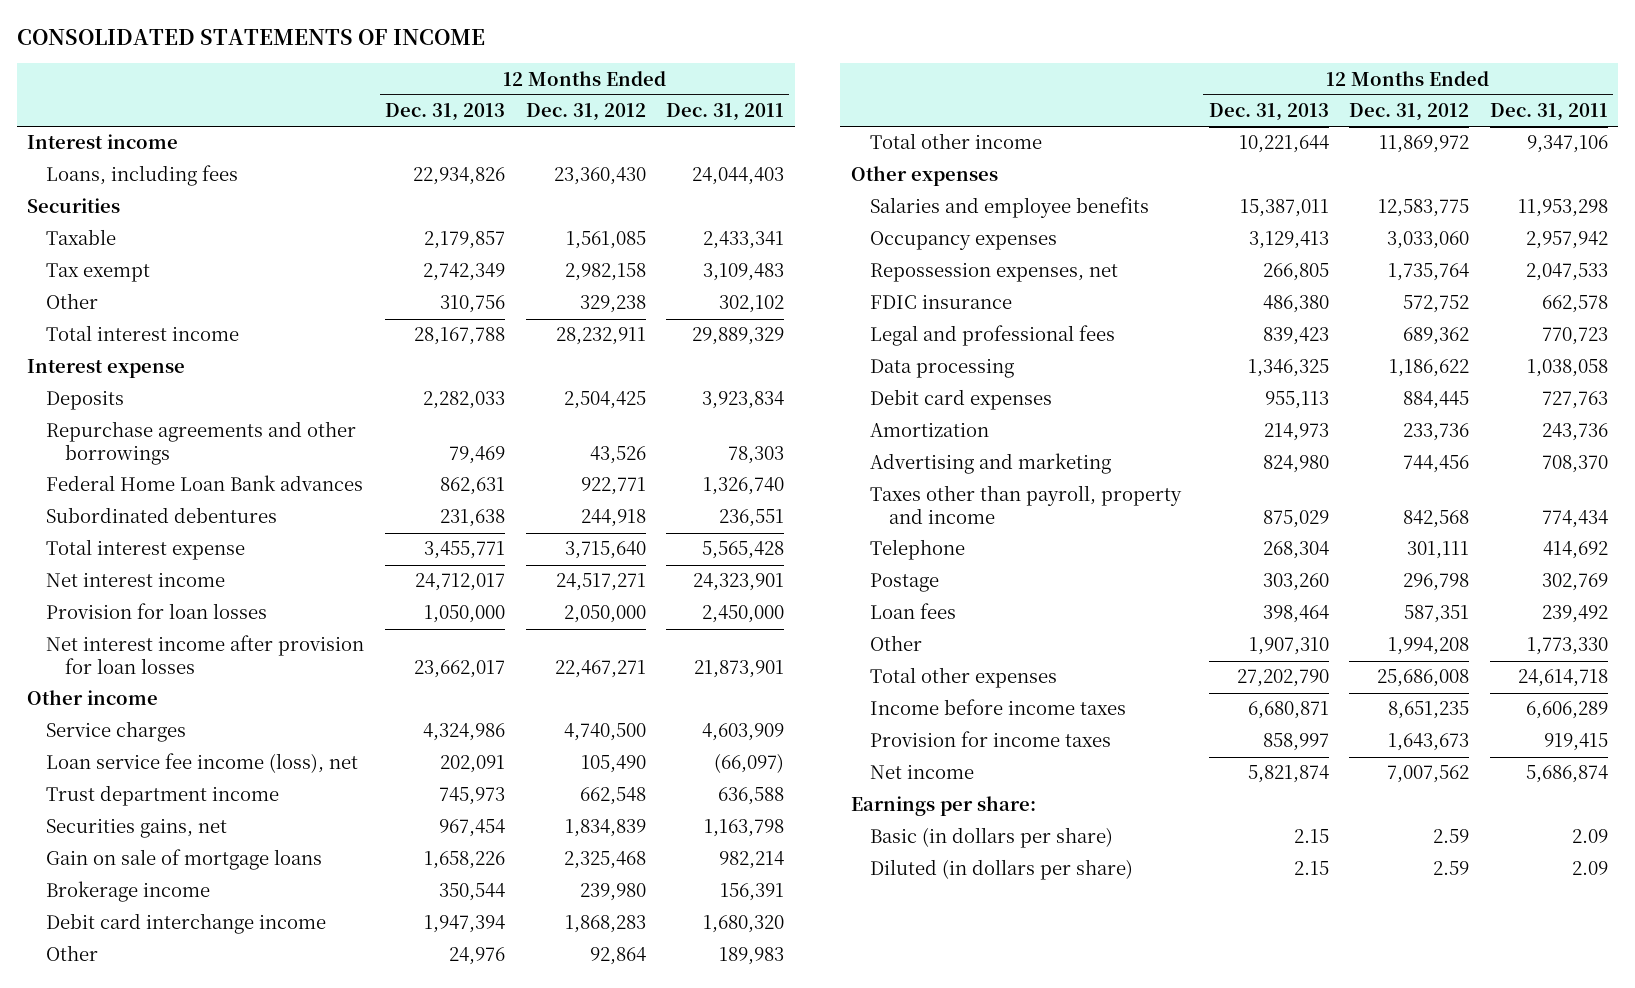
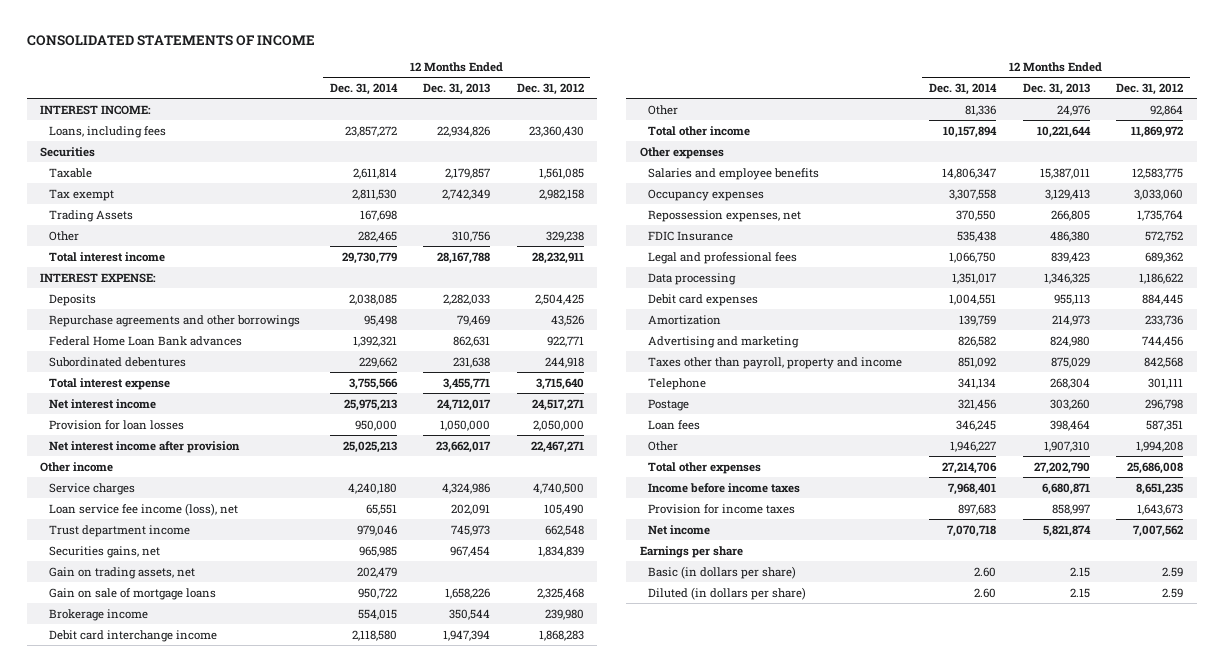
[666,103,785,122] Dec. 31, 2011 -> none
none -> [329,82,398,95] Dec. 31, 2014
[26,134,178,150] Interest income -> [40,104,152,115] INTEREST INCOME:
none -> [48,209,133,222] Trading Assets
[26,359,185,379] Interest expense -> [40,272,157,283] INTEREST EXPENSE:
[46,635,365,675] Net interest income after provision for loan losses -> [48,440,240,453] Net interest income after provision
none -> [48,566,195,579] Gain on trading assets, net
[869,294,1012,310] FDIC insurance -> [648,230,734,241] FDIC Insurance
[850,796,1036,817] Earnings per share: -> [639,545,743,558] Earnings per share

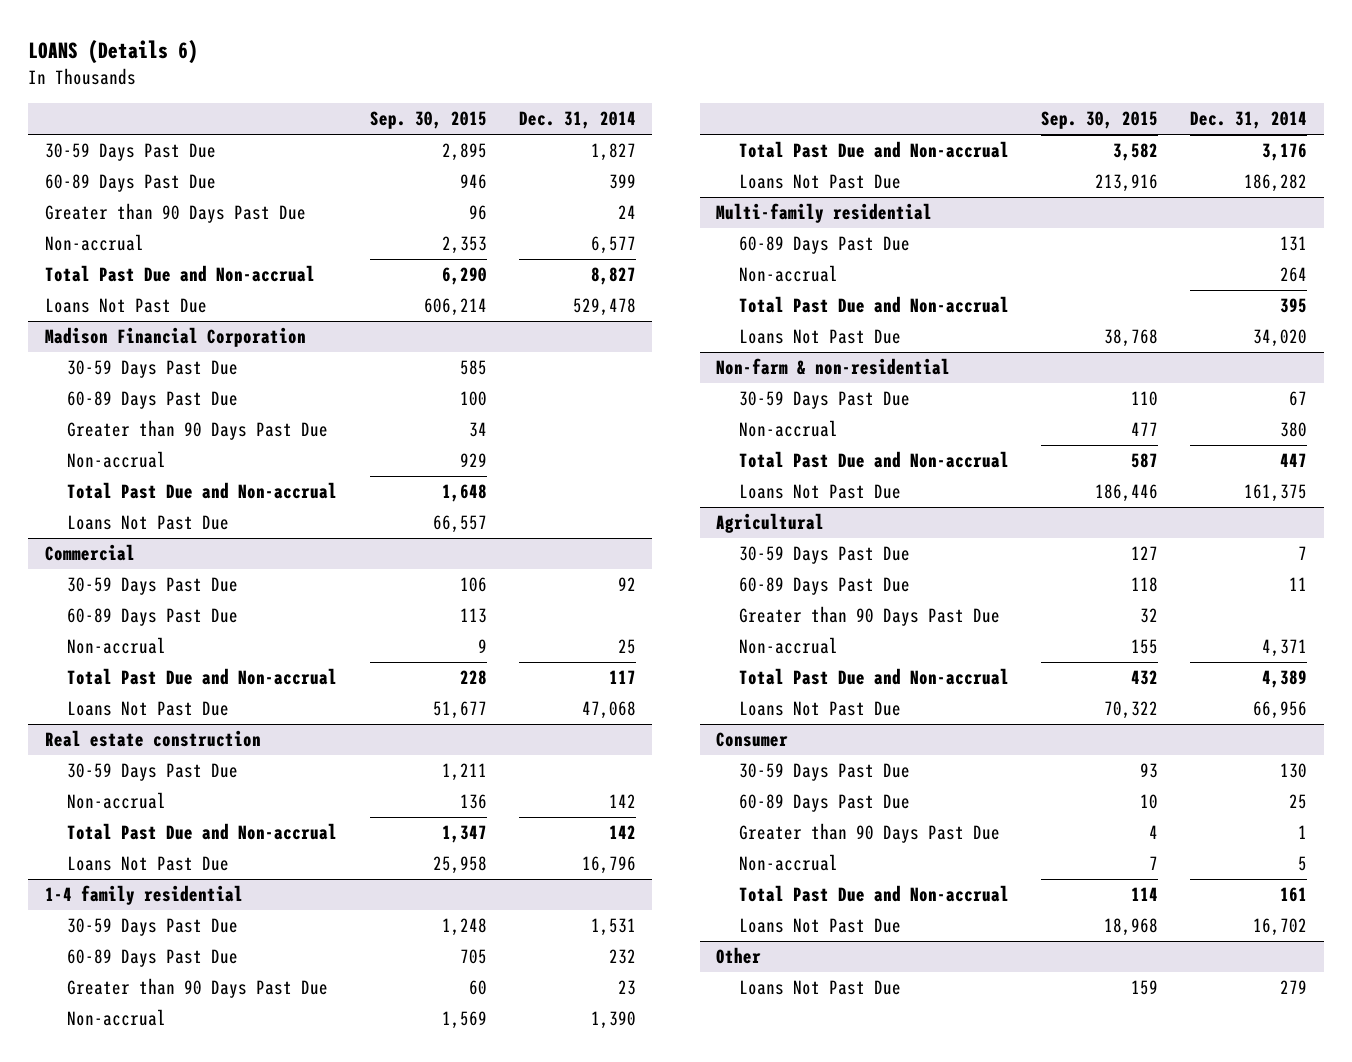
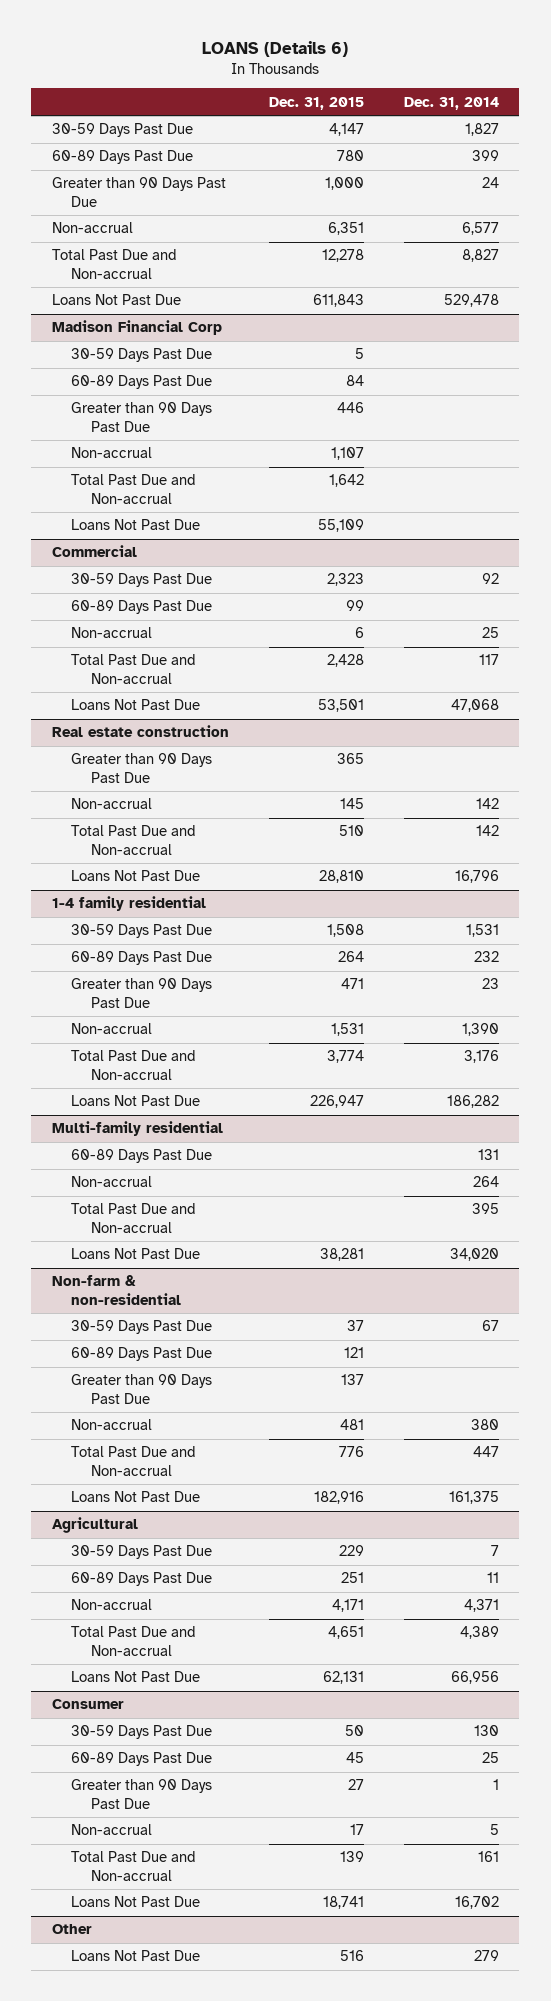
[369,111,487,130] Sep. 30, 2015 -> none
none -> [268,96,364,110] Dec. 31, 2015
[44,327,306,348] Madison Financial Corporation -> [51,320,222,336] Madison Financial Corp
[67,763,239,782] 30-59 Days Past Due -> none
none -> [71,753,213,783] Greater than 90 Days Past Due
none -> [71,1347,213,1362] 60-89 Days Past Due
none -> [71,1374,213,1404] Greater than 90 Days Past Due
[738,606,1000,627] Greater than 90 Days Past Due -> none

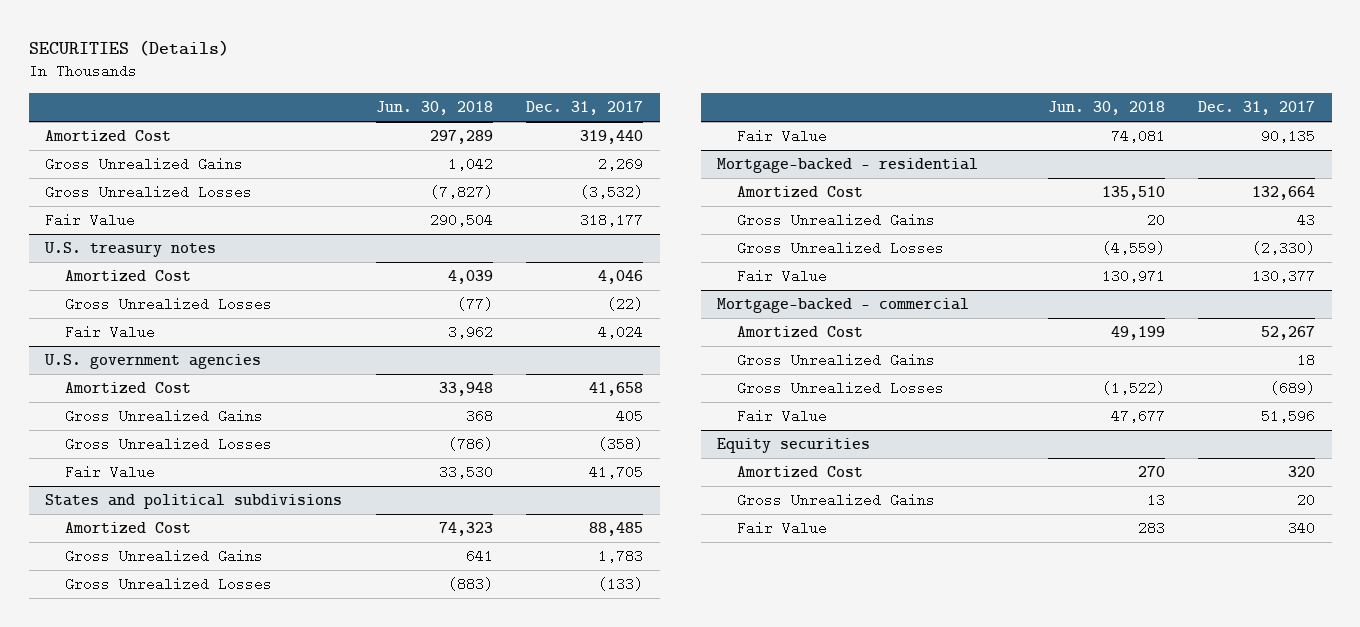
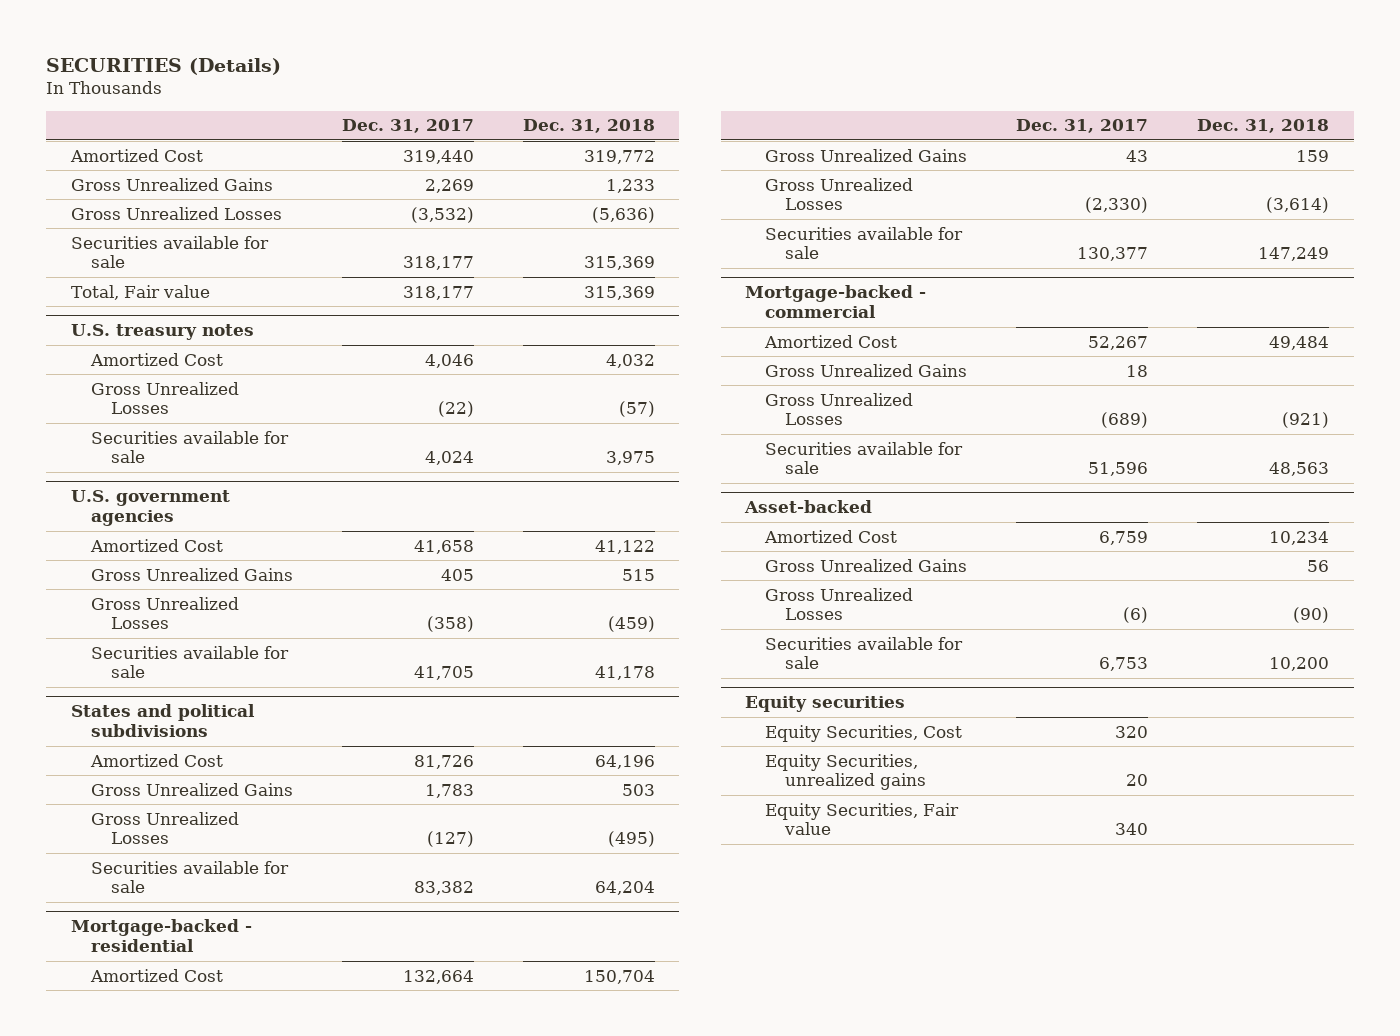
[375,101,493,116] Jun. 30, 2018 -> none
none -> [522,119,655,134] Dec. 31, 2018
[45,213,136,228] Fair Value -> [70,235,269,269] Securities available for sale
none -> [70,284,210,300] Total, Fair value
[64,325,155,340] Fair Value -> [90,430,289,464] Securities available for sale
[64,465,155,480] Fair Value -> [90,645,289,679] Securities available for sale
[588,522,643,537] 88,485 -> [413,754,474,769] 81,726
[736,129,827,144] Fair Value -> none
[597,577,643,592] (133) -> [426,831,474,848] (127)
none -> [90,860,289,894] Securities available for sale
[736,269,827,284] Fair Value -> [765,226,964,260] Securities available for sale
[736,409,827,424] Fair Value -> [765,441,964,475] Securities available for sale
none -> [744,500,873,514] Asset-backed
none -> [764,529,898,543] Amortized Cost
none -> [765,558,968,572] Gross Unrealized Gains
none -> [765,587,914,621] Gross Unrealized Losses
none -> [765,636,964,670] Securities available for sale
[736,466,863,478] Amortized Cost -> none
[736,493,935,508] Gross Unrealized Gains -> none
none -> [765,724,963,742] Equity Securities, Cost
none -> [765,753,927,791] Equity Securities, unrealized gains
[736,521,827,536] Fair Value -> [765,802,960,836] Equity Securities, Fair value

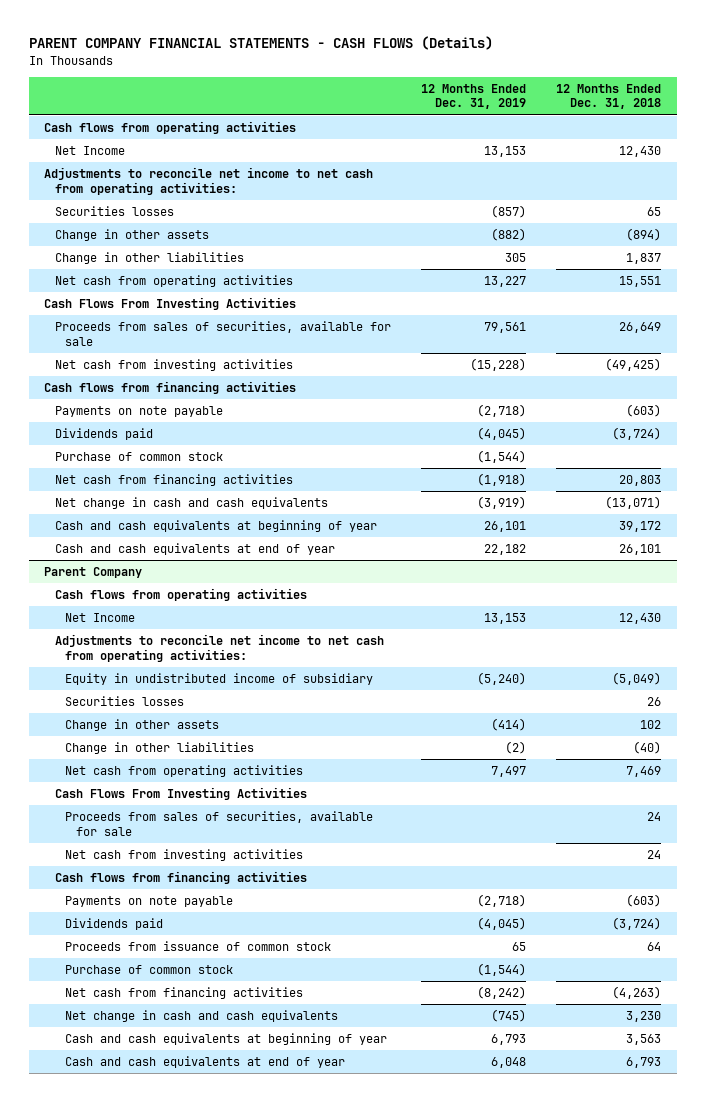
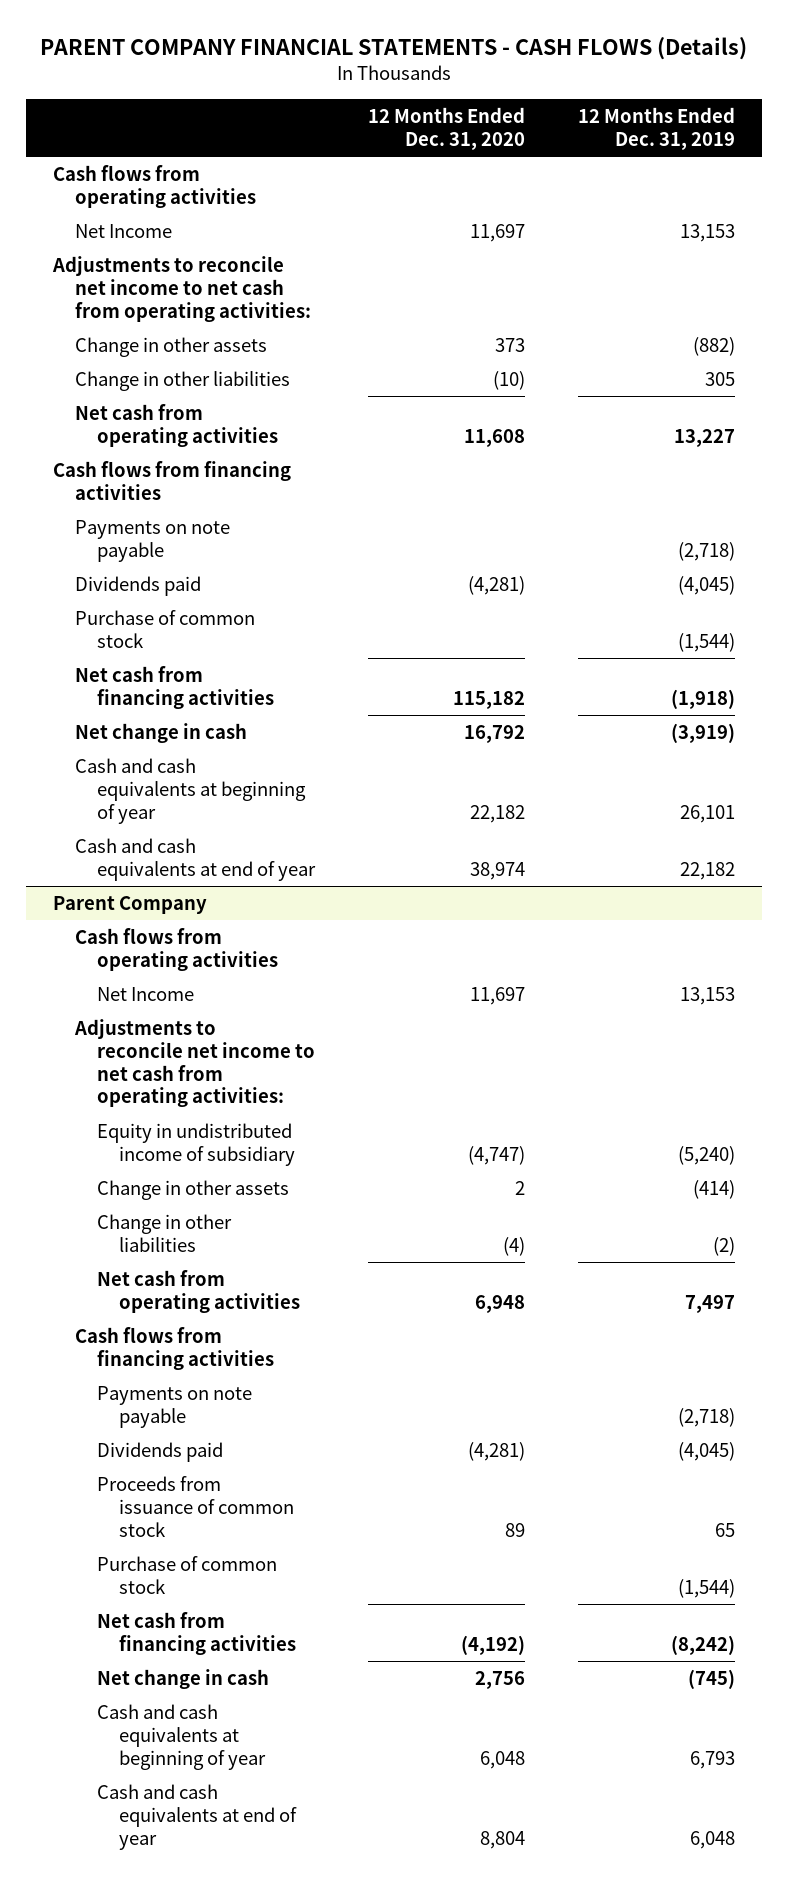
[556,83,662,110] 12 Months Ended Dec. 31, 2018 -> none
none -> [368,106,526,150] 12 Months Ended Dec. 31, 2020
[54,206,174,217] Securities losses -> none
[44,297,297,311] Cash Flows From Investing Activities -> none
[54,321,391,346] Proceeds from sales of securities, available for sale -> none
[54,359,293,372] Net cash from investing activities -> none
[54,497,328,510] Net change in cash and cash equivalents -> [74,722,247,743] Net change in cash
[65,696,185,707] Securities losses -> none
[54,787,307,801] Cash Flows From Investing Activities -> none
[65,811,374,836] Proceeds from sales of securities, available for sale -> none
[65,849,304,862] Net cash from investing activities -> none
[65,1010,339,1023] Net change in cash and cash equivalents -> [96,1668,269,1689] Net change in cash

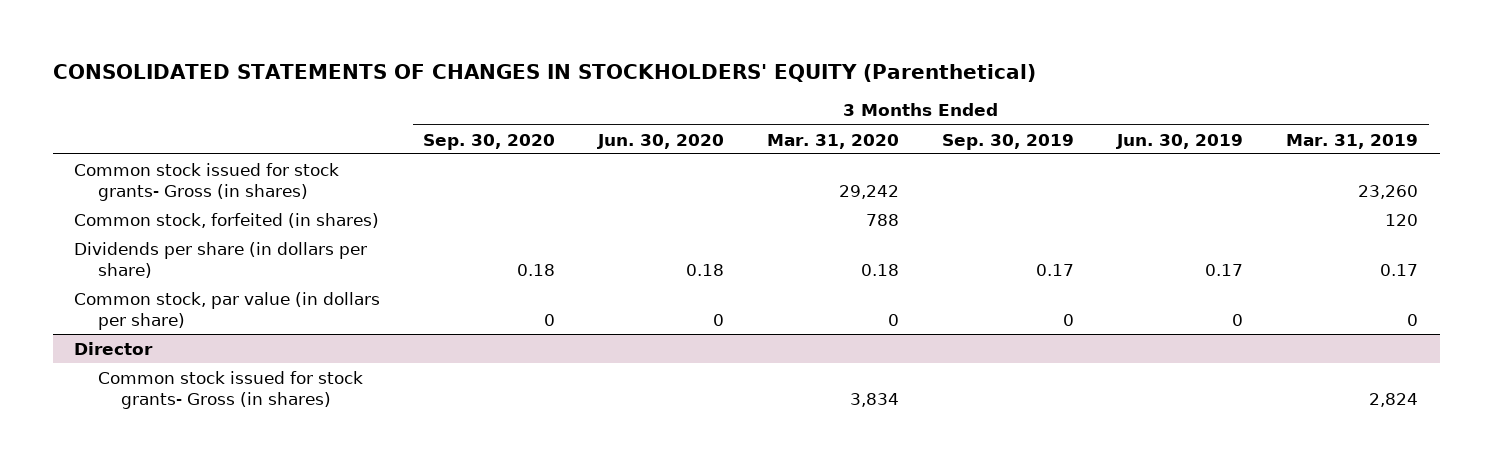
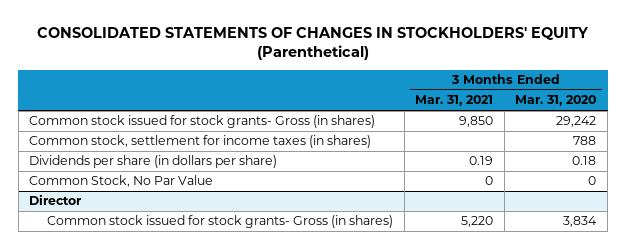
[423,133,556,150] Sep. 30, 2020 -> none
[597,133,725,149] Jun. 30, 2020 -> none
[942,133,1075,150] Sep. 30, 2019 -> none
[1116,133,1244,149] Jun. 30, 2019 -> none
[1286,133,1419,149] Mar. 31, 2019 -> none
none -> [415,95,494,107] Mar. 31, 2021
[74,212,380,228] Common stock, forfeited (in shares) -> [29,135,372,149] Common stock, settlement for income taxes (in shares)
[74,291,381,330] Common stock, par value (in dollars per share) -> [29,175,214,188] Common Stock, No Par Value

